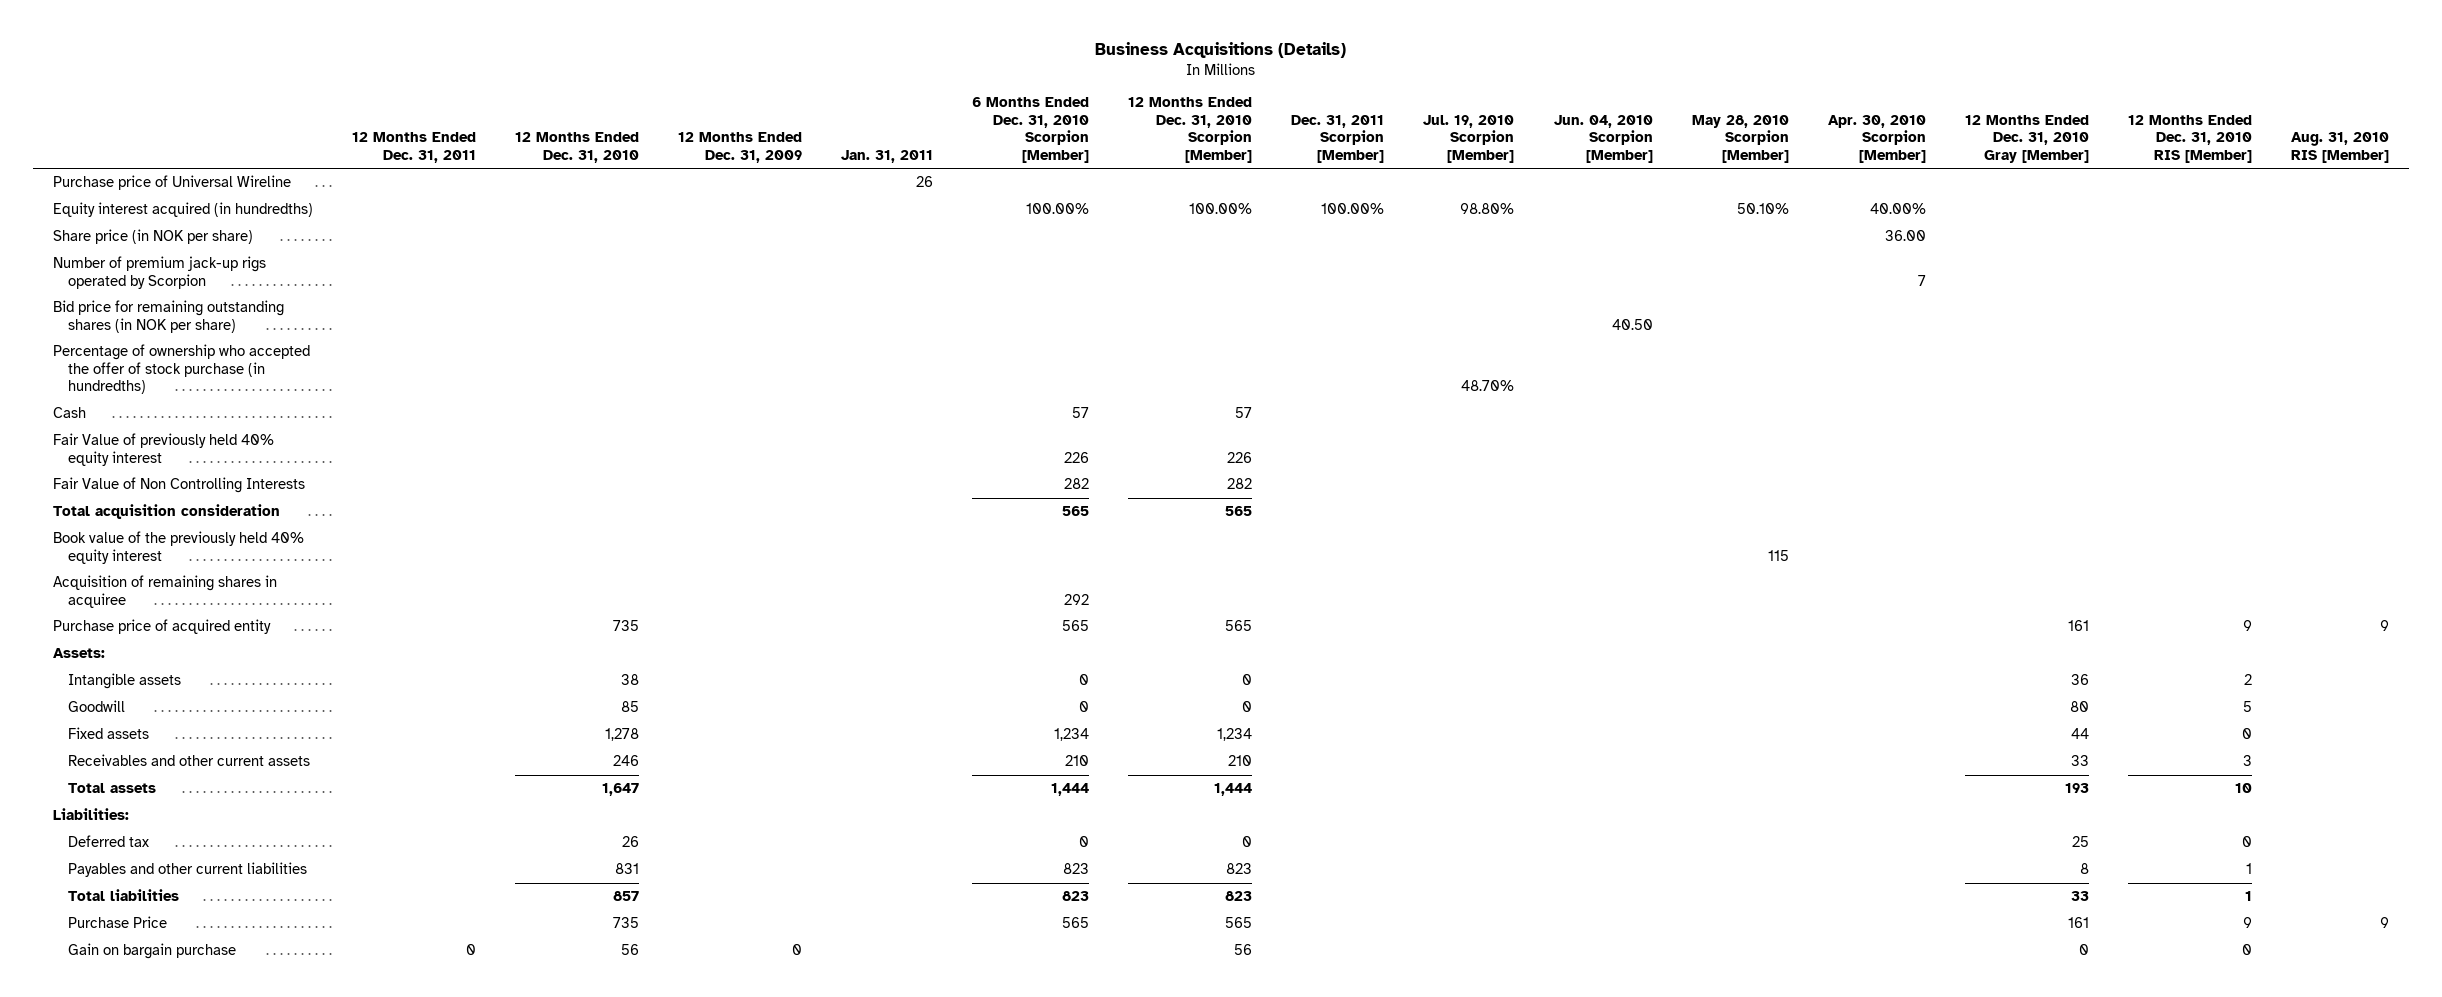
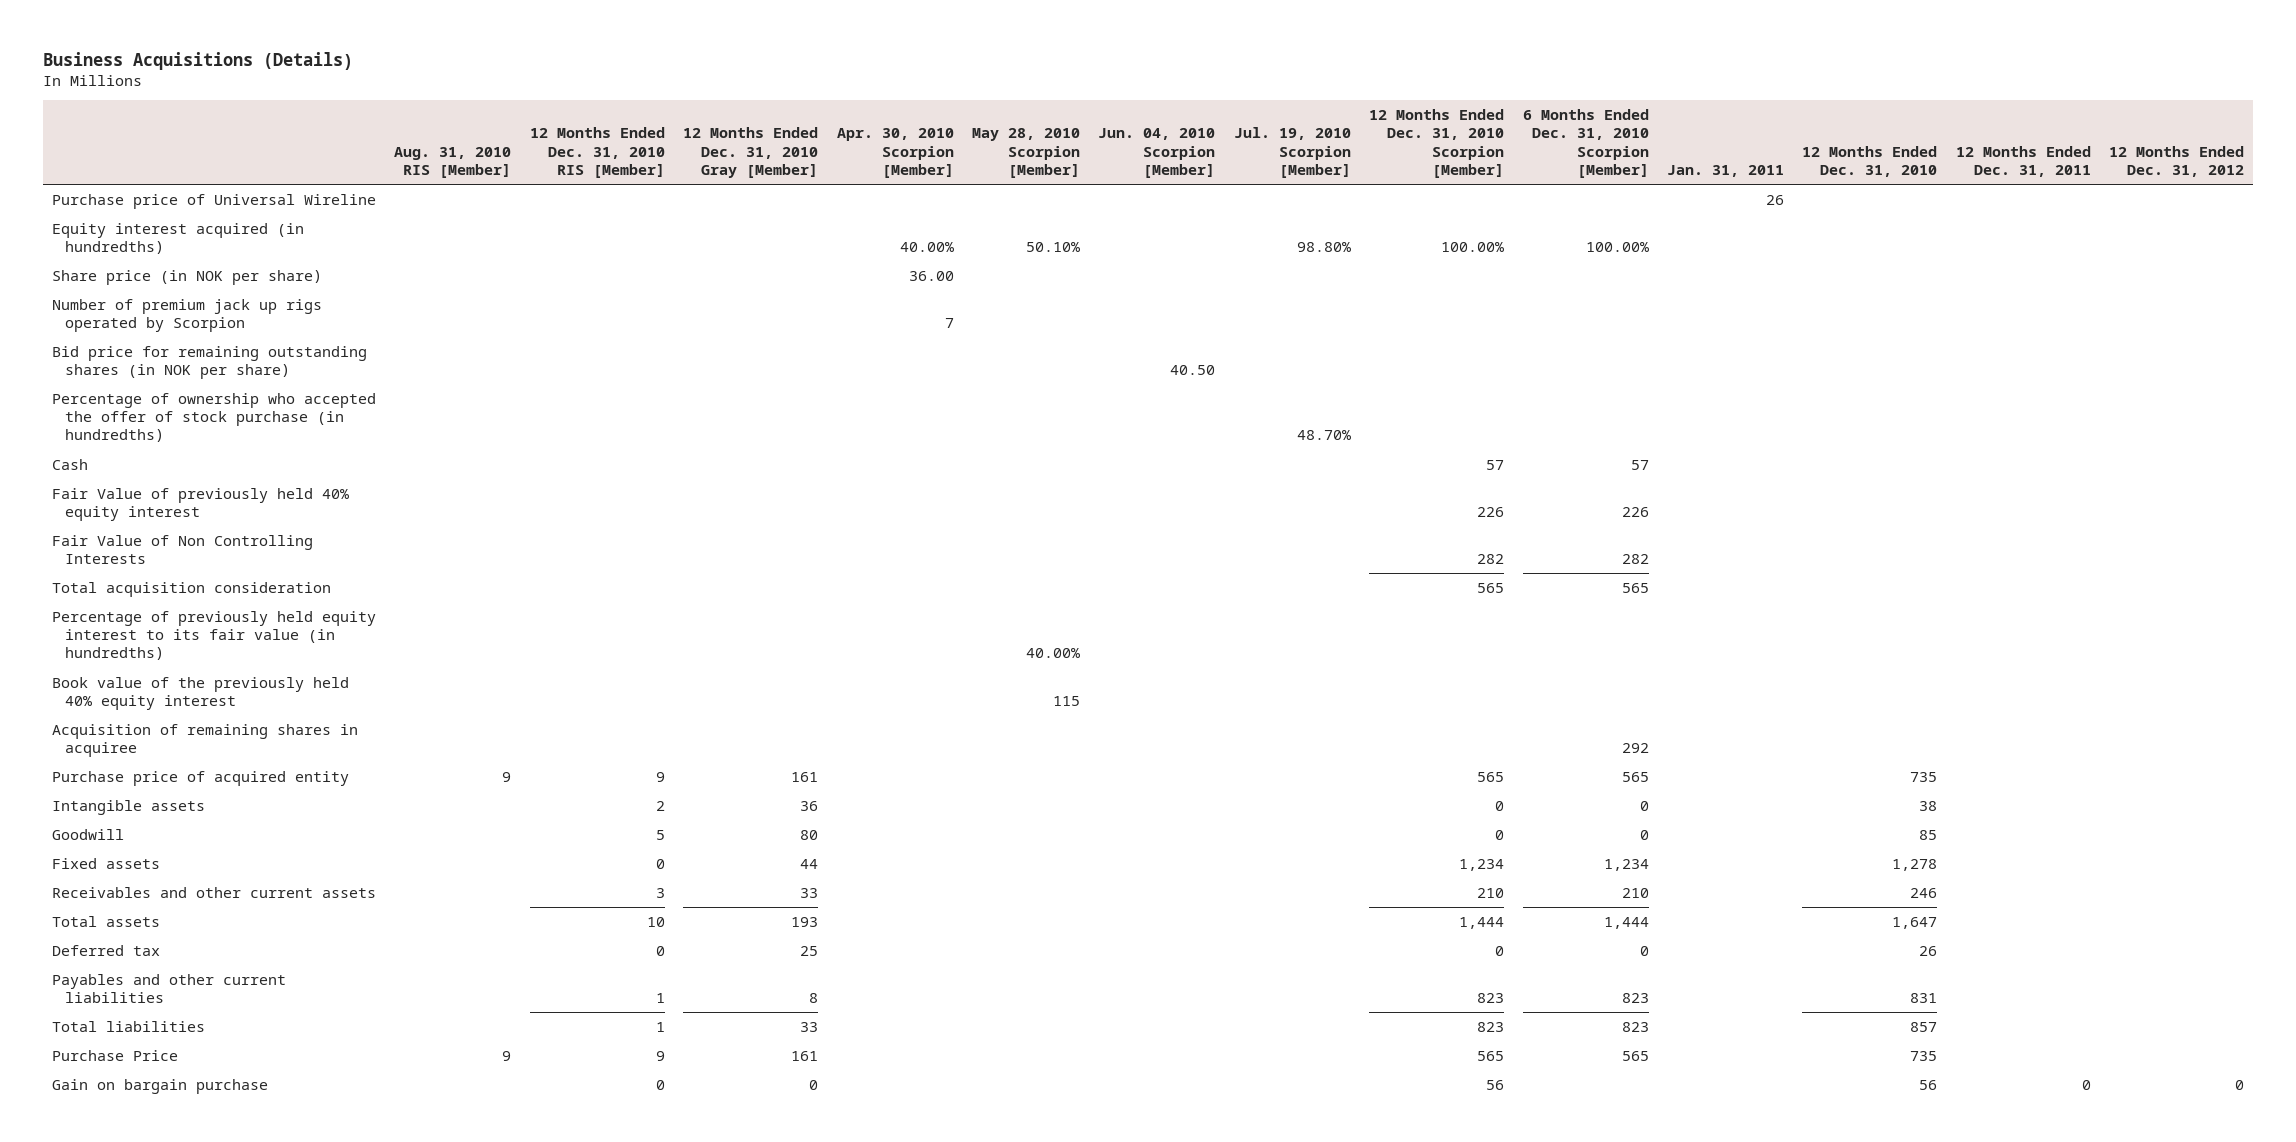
[677,132,802,163] 12 Months Ended Dec. 31, 2009 -> none
[1291,114,1385,163] Dec. 31, 2011 Scorpion [Member] -> none
none -> [2109,145,2245,178] 12 Months Ended Dec. 31, 2012
[52,256,266,289] Number of premium jack-up rigs operated by Scorpion -> [52,298,323,333] Number of premium jack up rigs operated by Scorpion
none -> [52,610,377,661] Percentage of previously held equity interest to its fair value (in hundredths)
[52,648,105,659] Assets: -> none
[52,808,129,821] Liabilities: -> none

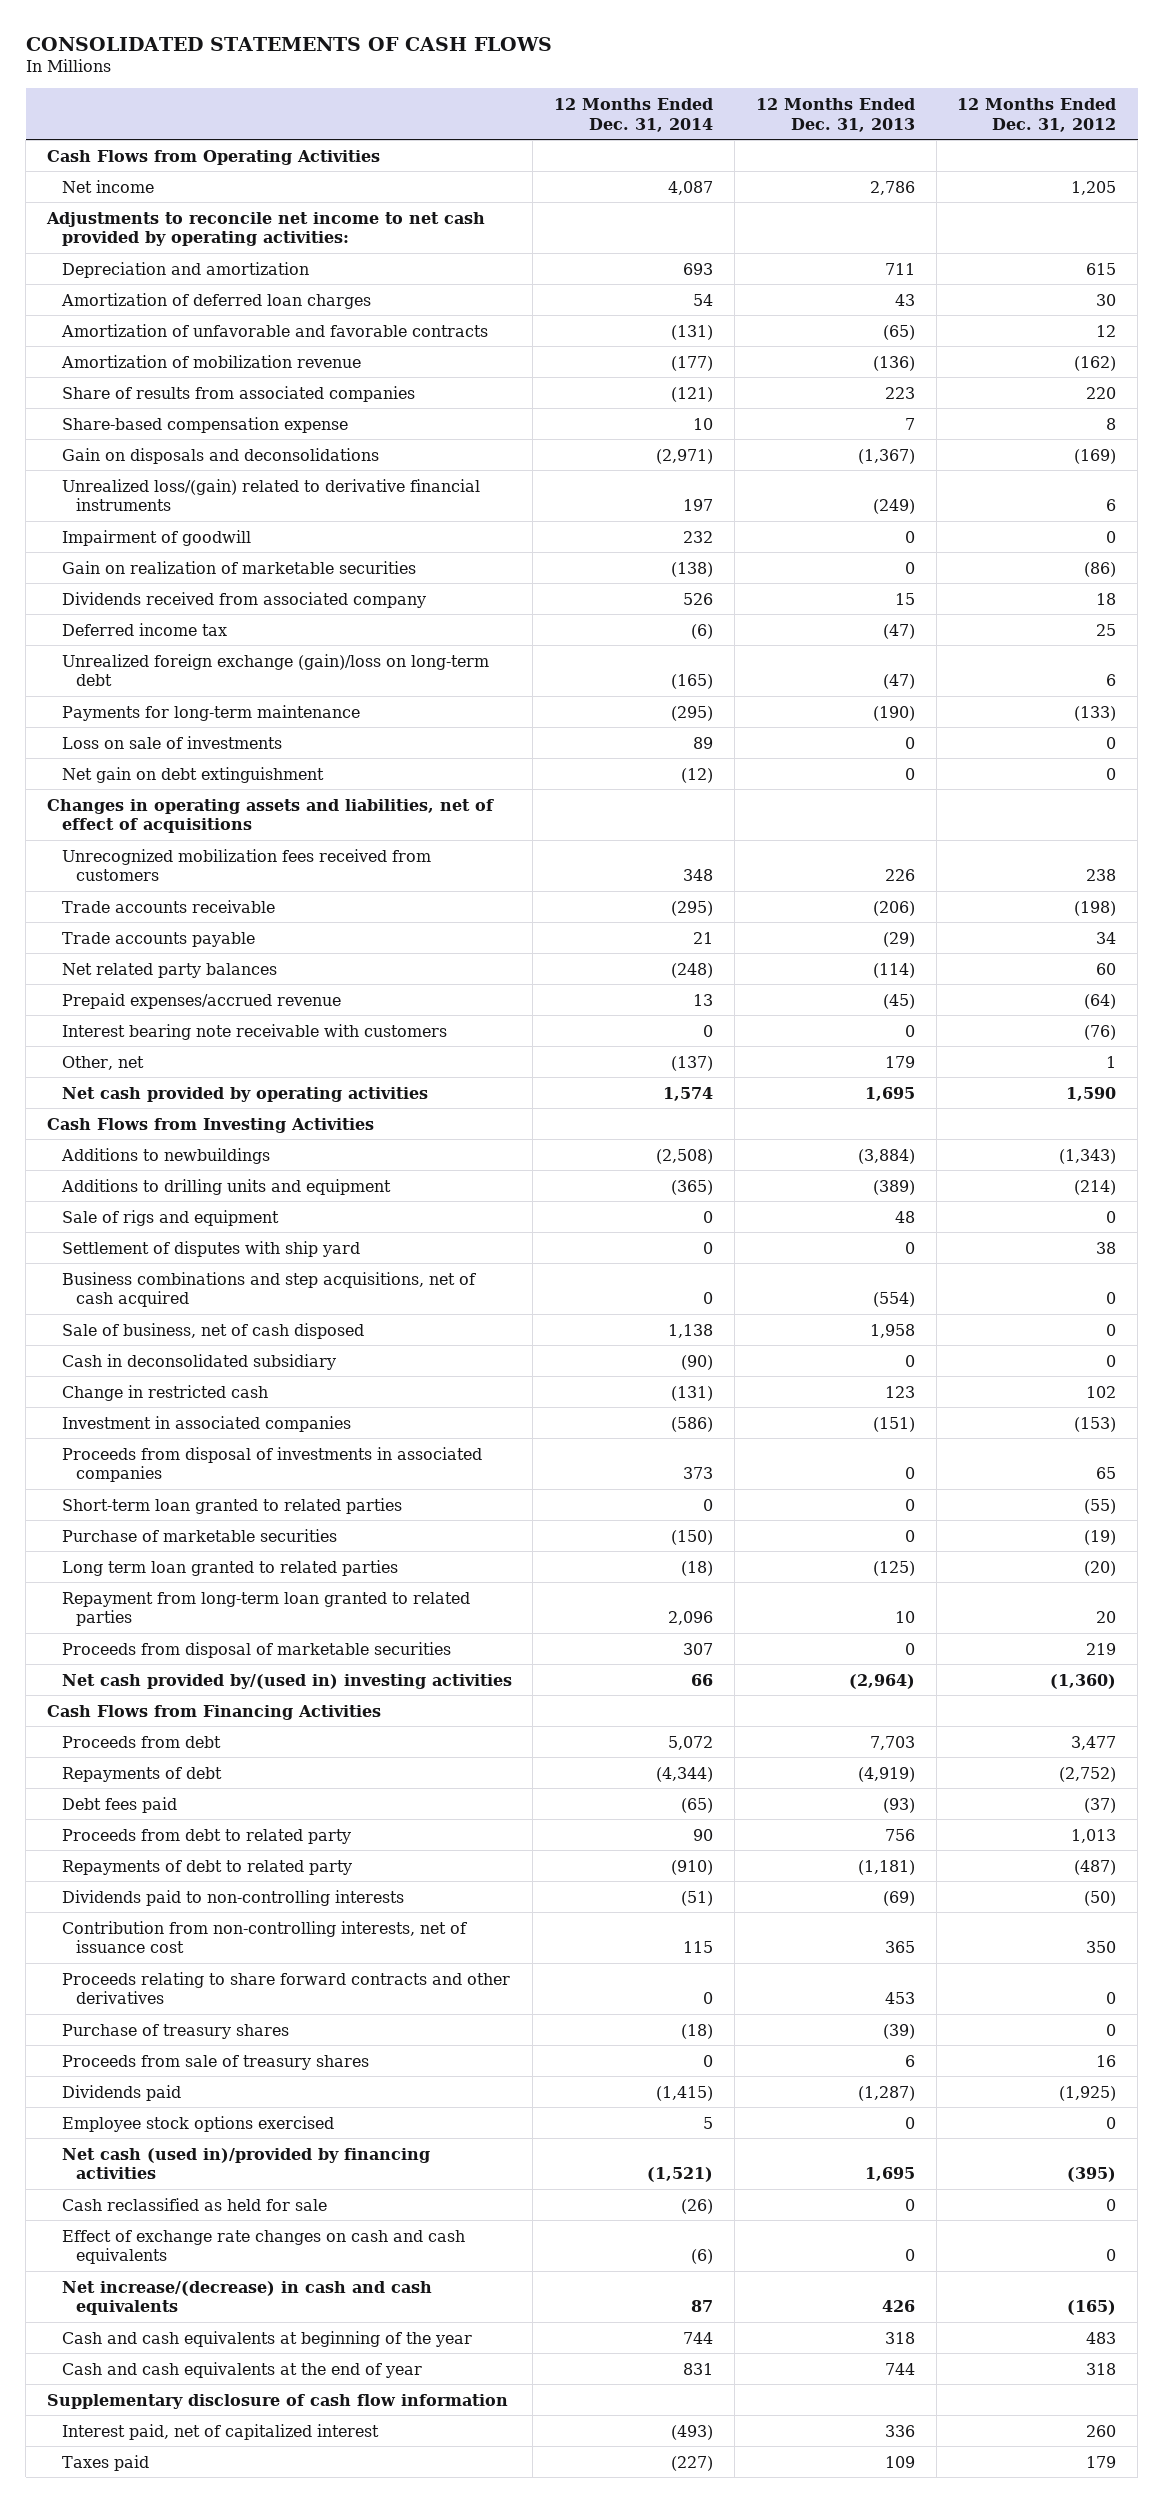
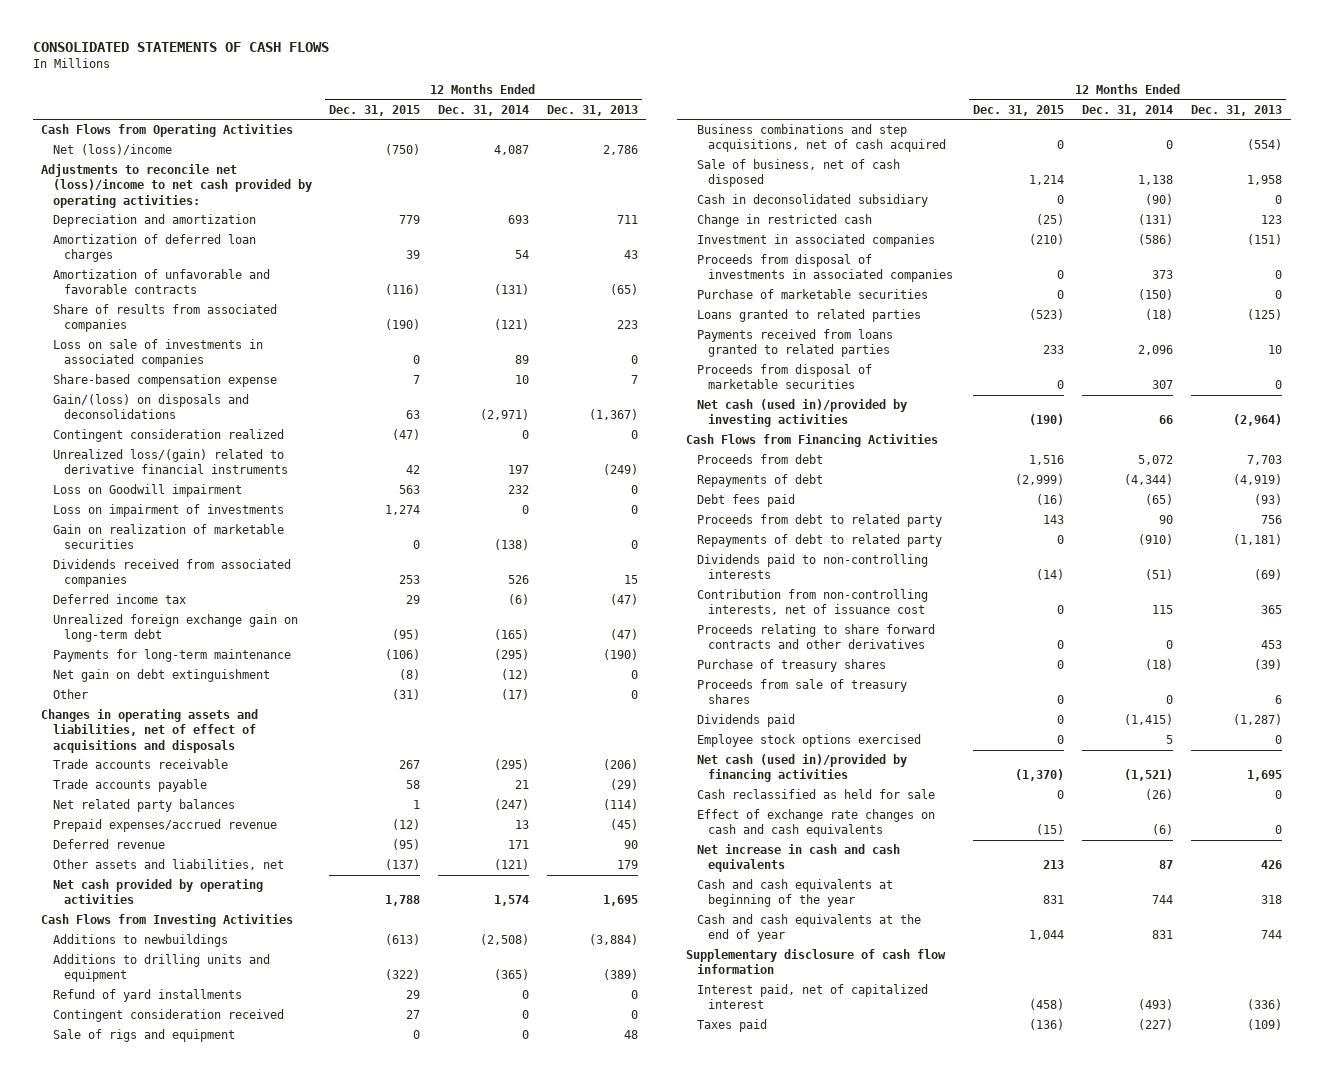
[957,97,1117,132] 12 Months Ended Dec. 31, 2012 -> none
none -> [329,104,421,116] Dec. 31, 2015
[61,179,154,193] Net income -> [52,144,172,156] Net (loss)/income
[45,211,485,247] Adjustments to reconcile net income to net cash provided by operating activities: -> [41,164,312,208] Adjustments to reconcile net (loss)/income to net cash provided by operating activities:
[60,354,361,368] Amortization of mobilization revenue -> none
none -> [52,339,263,368] Loss on sale of investments in associated companies
[61,447,379,464] Gain on disposals and deconsolidations -> [52,394,249,420] Gain/(loss) on disposals and deconsolidations
none -> [52,429,284,443] Contingent consideration realized
[61,529,251,546] Impairment of goodwill -> [52,484,242,498] Loss on Goodwill impairment
none -> [52,504,284,518] Loss on impairment of investments
[61,591,426,608] Dividends received from associated company -> [52,559,291,588] Dividends received from associated companies
[61,653,489,687] Unrealized foreign exchange (gain)/loss on long-term debt -> [52,614,298,643] Unrealized foreign exchange gain on long-term debt
[61,735,282,749] Loss on sale of investments -> none
[61,848,431,882] Unrecognized mobilization fees received from customers -> none
none -> [52,689,88,700] Other
[46,798,494,834] Changes in operating assets and liabilities, net of effect of acquisitions -> [41,709,259,753] Changes in operating assets and liabilities, net of effect of acquisitions and disposals
[671,962,714,978] (248) -> [493,799,529,811] (247)
[61,1023,447,1040] Interest bearing note receivable with customers -> none
[61,1055,144,1070] Other, net -> none
none -> [52,839,165,850] Deferred revenue
none -> [52,859,284,871] Other assets and liabilities, net
none -> [52,989,242,1003] Refund of yard installments
none -> [52,1009,284,1023] Contingent consideration received
[61,1240,360,1257] Settlement of disputes with ship yard -> none
[61,1497,402,1514] Short-term loan granted to related parties -> none
[61,1559,398,1576] Long term loan granted to related parties -> [696,309,921,323] Loans granted to related parties
[61,1591,470,1627] Repayment from long-term loan granted to related parties -> [696,329,893,358] Payments received from loans granted to related parties
[61,1673,512,1689] Net cash provided by/(used in) investing activities -> [696,399,907,428] Net cash (used in)/provided by investing activities
[61,2280,432,2316] Net increase/(decrease) in cash and cash equivalents -> [696,844,900,873] Net increase in cash and cash equivalents
[884,2424,915,2437] 336 -> [1246,999,1282,1011] (336)
[884,2455,915,2468] 109 -> [1246,1019,1282,1031] (109)

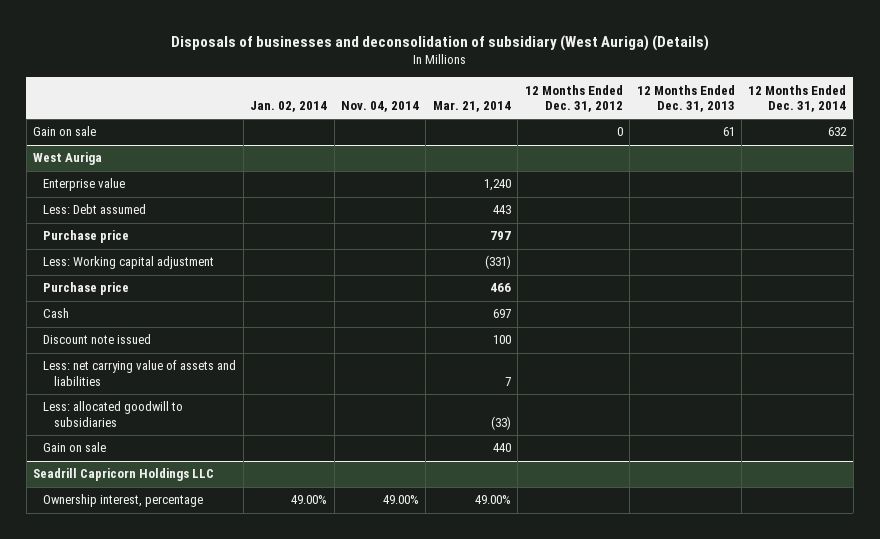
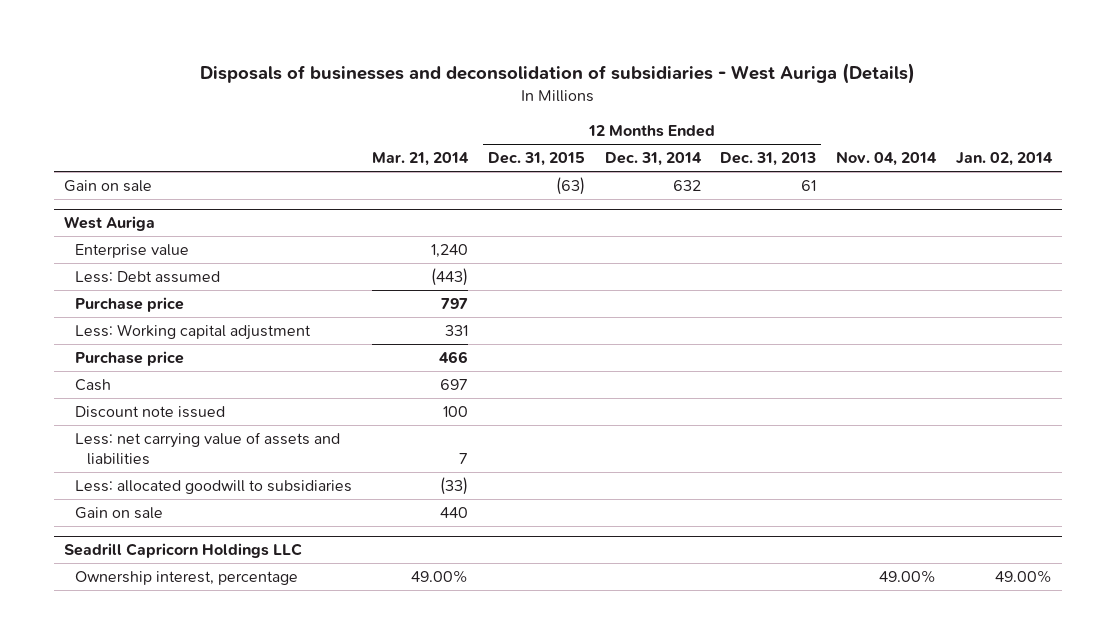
[170,34,709,51] Disposals of businesses and deconsolidation of subsidiary (West Auriga) (Details) -> [199,62,915,84] Disposals of businesses and deconsolidation of subsidiaries - West Auriga (Details)
[524,84,623,113] 12 Months Ended Dec. 31, 2012 -> none
none -> [487,152,585,167] Dec. 31, 2015
[492,205,511,215] 443 -> [431,268,469,287] (443)
[484,255,511,270] (331) -> [445,325,469,337] 331

